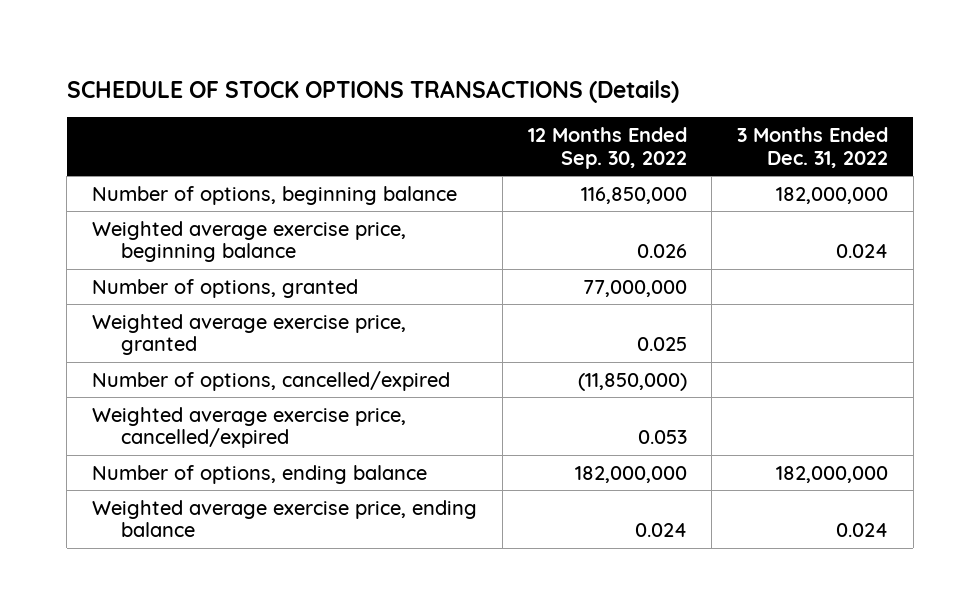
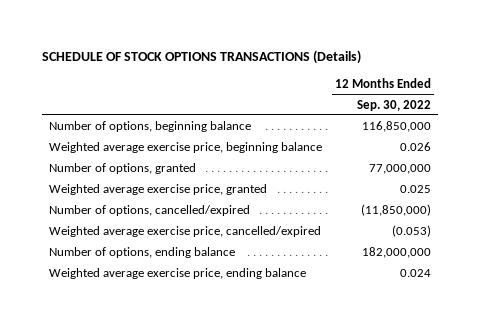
[737,127,889,168] 3 Months Ended Dec. 31, 2022 -> none
[637,430,687,445] 0.053 -> [392,225,432,238] (0.053)

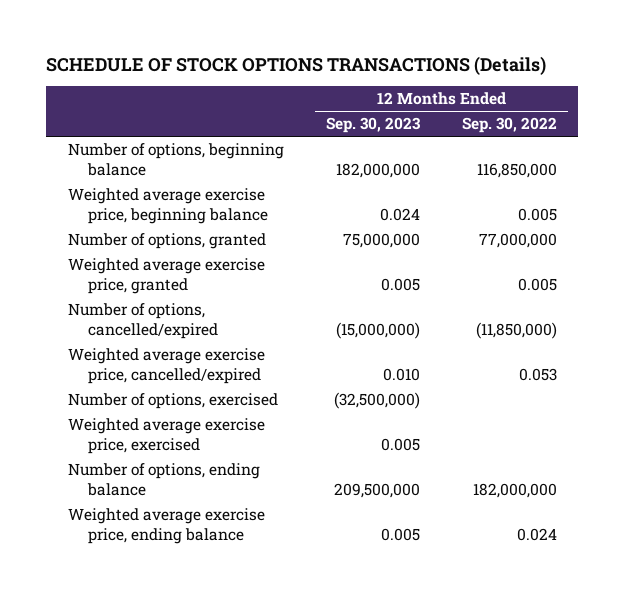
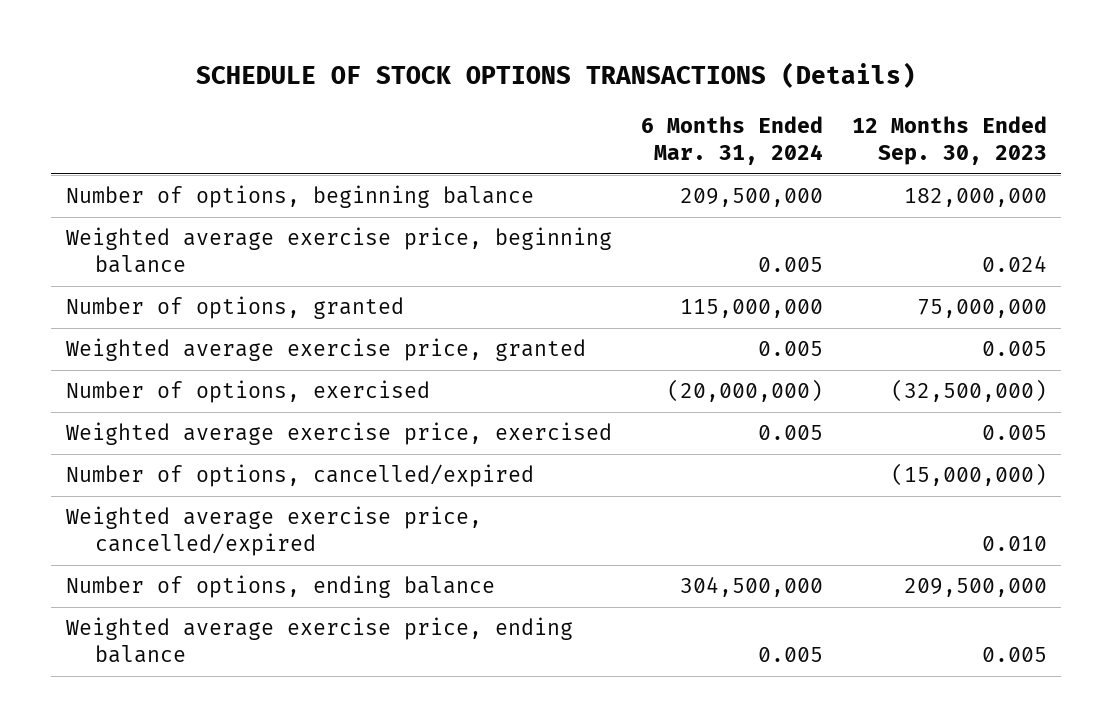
[462,117,558,134] Sep. 30, 2022 -> none
none -> [640,115,823,165] 6 Months Ended Mar. 31, 2024
[67,303,218,339] Number of options, cancelled/expired -> [65,464,534,488] Number of options, cancelled/expired
[67,348,265,384] Weighted average exercise price, cancelled/expired -> [65,506,482,557] Weighted average exercise price, cancelled/expired

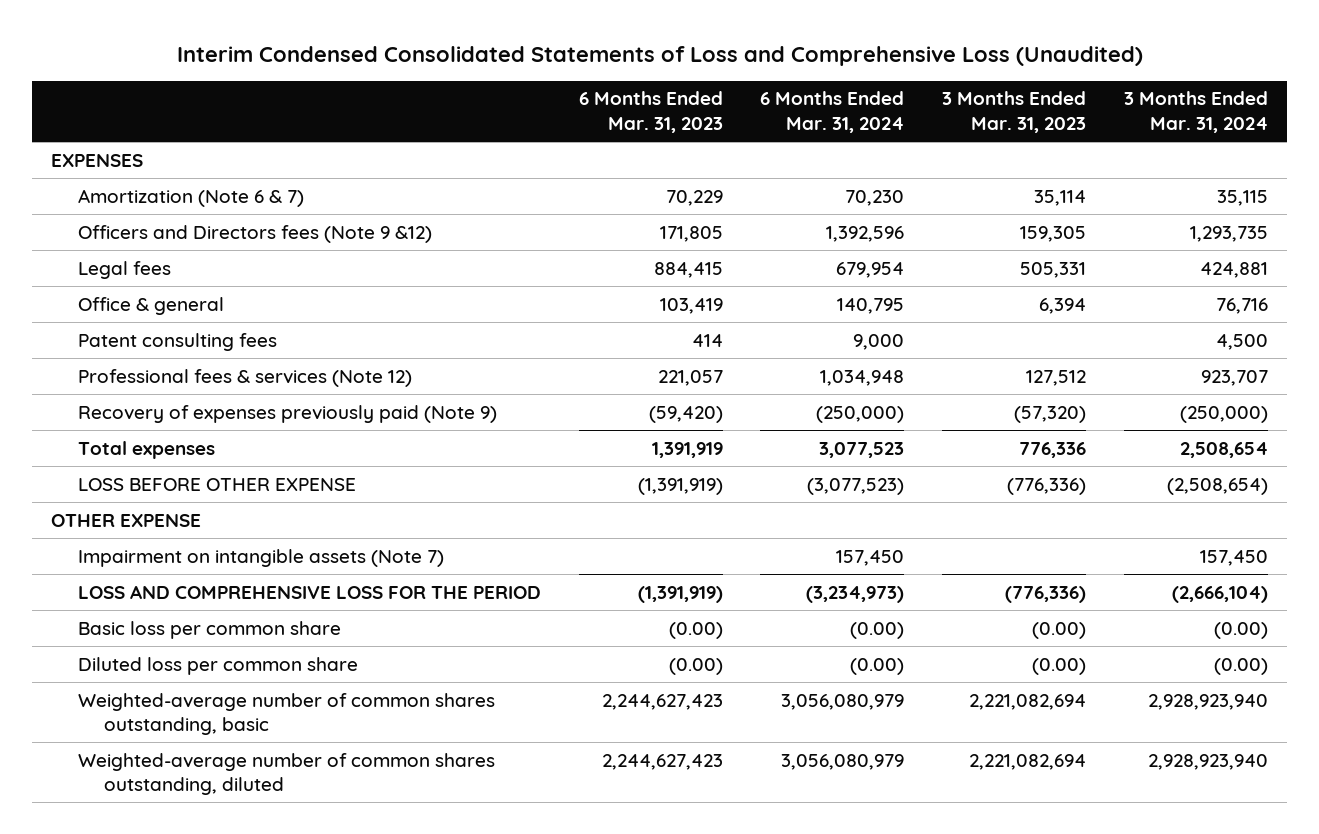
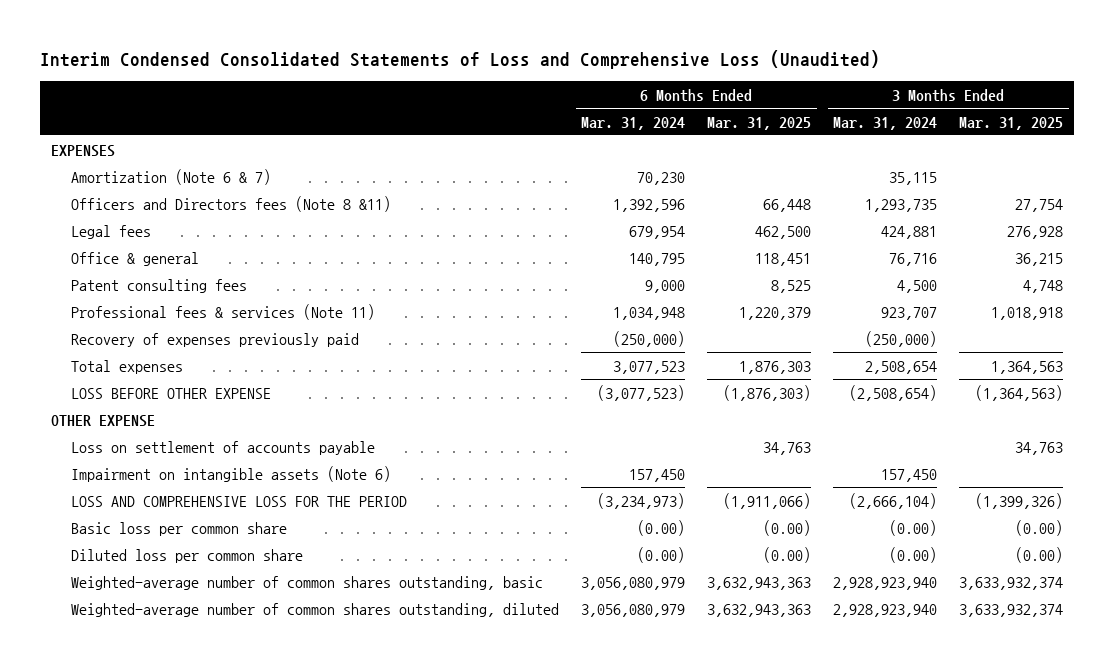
[578,91,723,134] 6 Months Ended Mar. 31, 2023 -> none
[942,91,1087,134] 3 Months Ended Mar. 31, 2023 -> none
none -> [707,116,812,130] Mar. 31, 2025
none -> [959,116,1064,130] Mar. 31, 2025
[77,224,432,243] Officers and Directors fees (Note 9 &12) -> [71,195,392,212] Officers and Directors fees (Note 8 &11)
[77,368,412,387] Professional fees & services (Note 12) -> [71,303,376,320] Professional fees & services (Note 11)
[77,404,497,423] Recovery of expenses previously paid (Note 9) -> [71,332,360,347] Recovery of expenses previously paid
none -> [71,440,376,455] Loss on settlement of accounts payable
[77,548,444,567] Impairment on intangible assets (Note 7) -> [71,465,392,482] Impairment on intangible assets (Note 6)

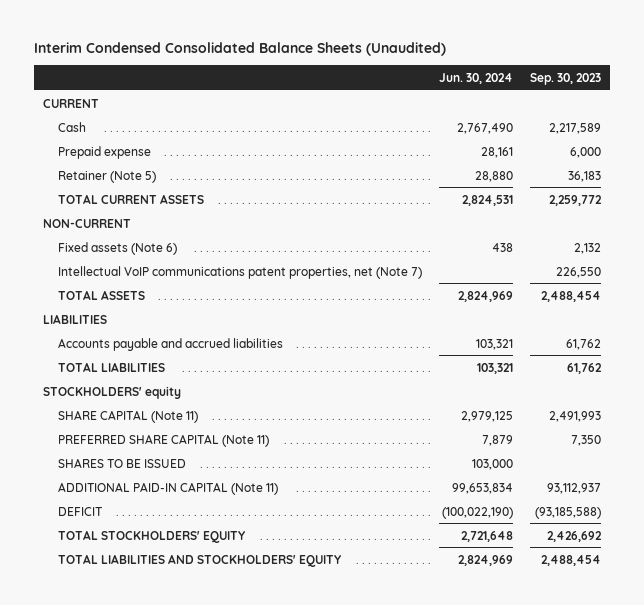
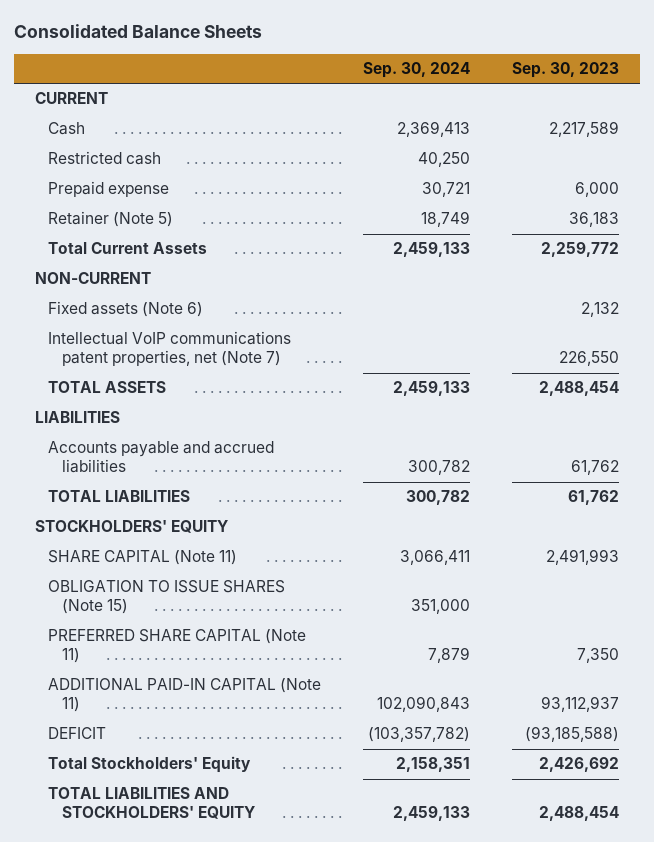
[34,42,447,57] Interim Condensed Consolidated Balance Sheets (Unaudited) -> [14,24,263,39] Consolidated Balance Sheets
[439,72,514,84] Jun. 30, 2024 -> none
none -> [363,61,471,78] Sep. 30, 2024
none -> [48,151,162,166] Restricted cash
[58,193,205,204] TOTAL CURRENT ASSETS -> [48,242,208,255] Total Current Assets
[42,385,181,399] STOCKHOLDERS' equity -> [35,520,229,534] STOCKHOLDERS' EQUITY
none -> [48,580,286,615] OBLIGATION TO ISSUE SHARES (Note 15)
[58,457,187,468] SHARES TO BE ISSUED -> none
[58,529,246,543] TOTAL STOCKHOLDERS' EQUITY -> [48,756,252,774] Total Stockholders' Equity

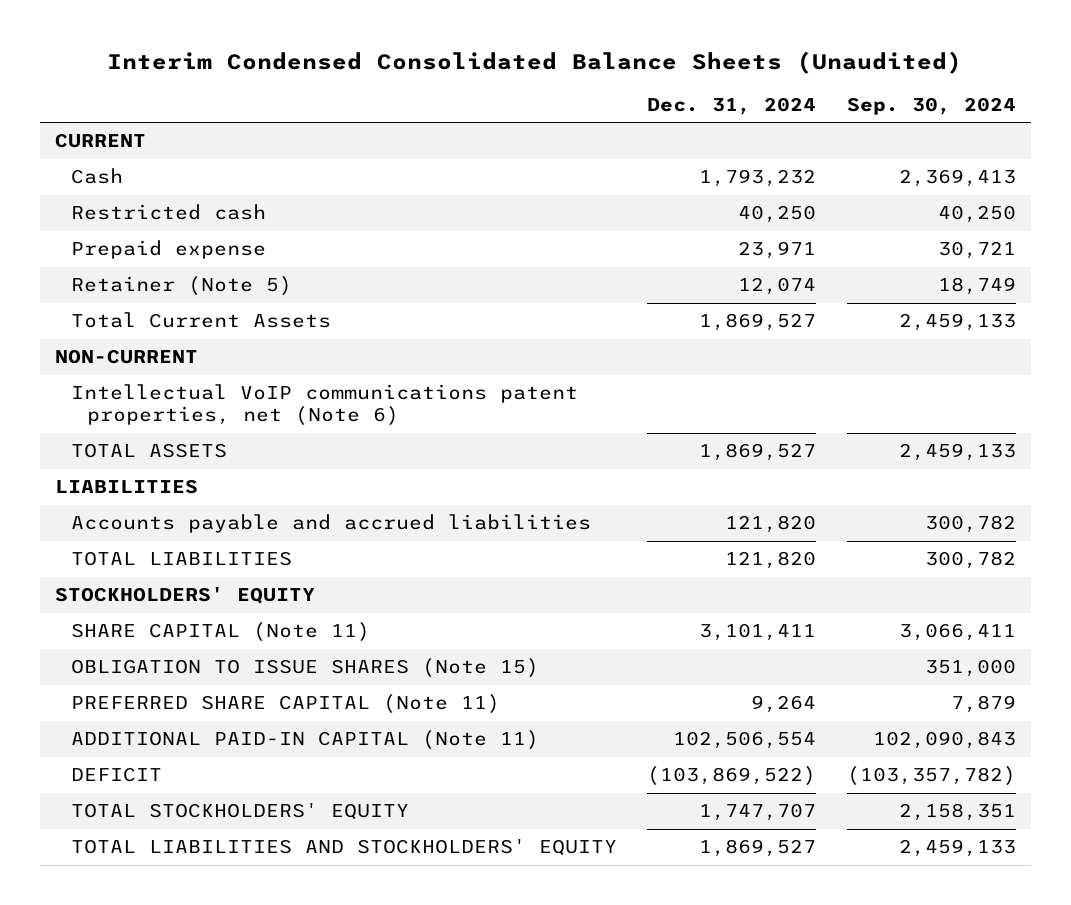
[14,24,263,39] Consolidated Balance Sheets -> [107,50,963,74] Interim Condensed Consolidated Balance Sheets (Unaudited)
[511,61,619,78] Sep. 30, 2023 -> none
none -> [647,96,817,115] Dec. 31, 2024
[48,301,204,318] Fixed assets (Note 6) -> none
[48,331,292,367] Intellectual VoIP communications patent properties, net (Note 7) -> [71,384,579,427] Intellectual VoIP communications patent properties, net (Note 6)
[48,756,252,774] Total Stockholders' Equity -> [71,803,410,821] TOTAL STOCKHOLDERS' EQUITY

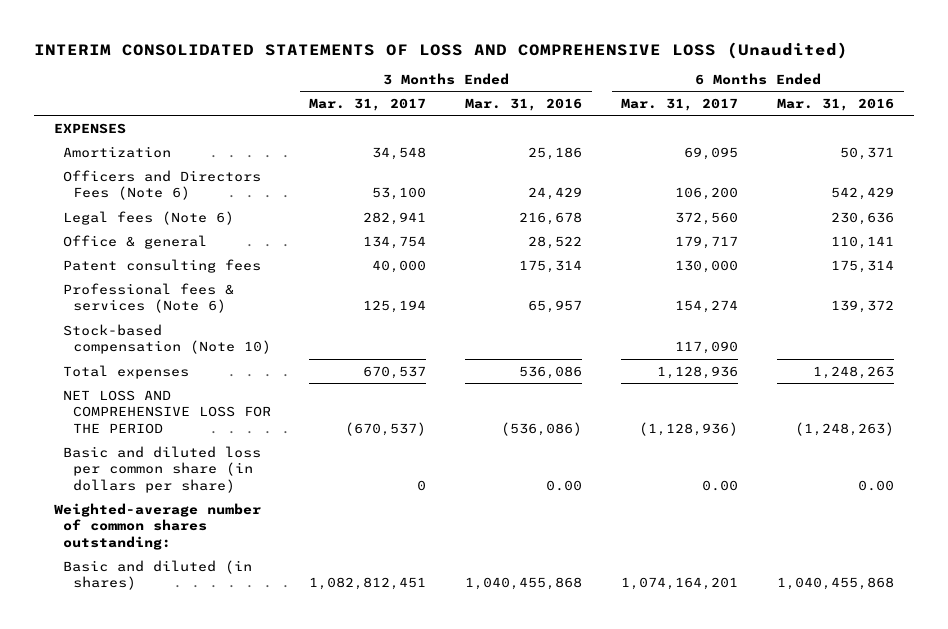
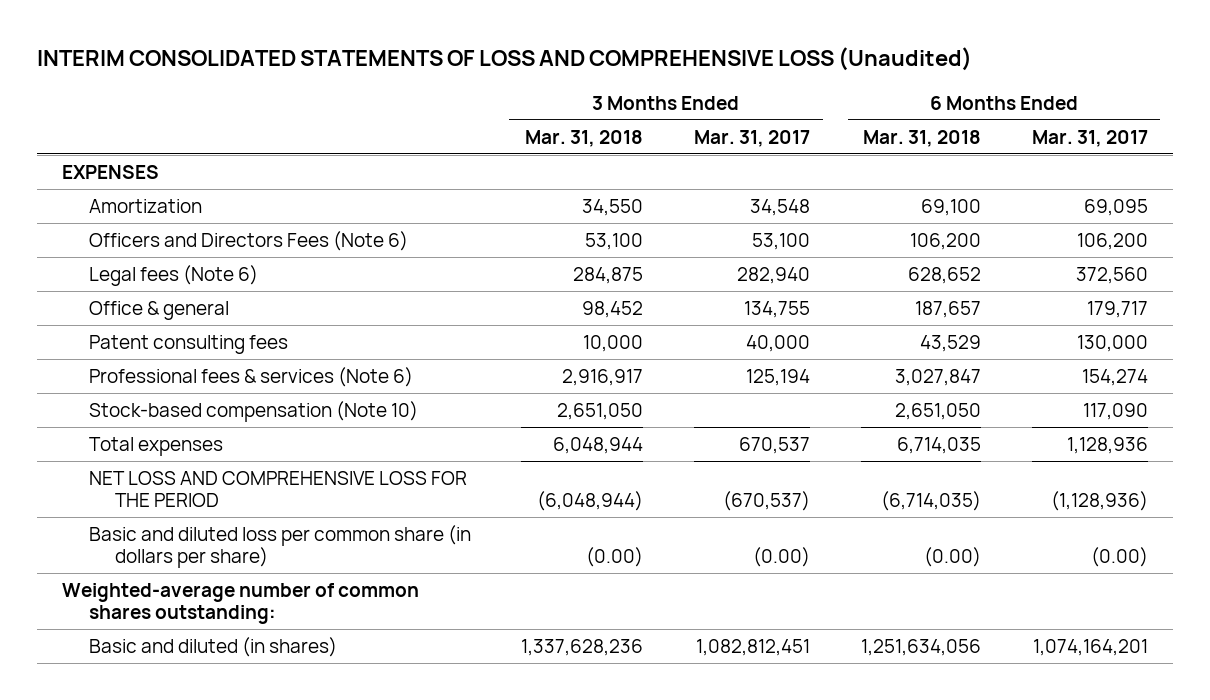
[465,98,583,112] Mar. 31, 2016 -> none
[777,98,895,112] Mar. 31, 2016 -> none
none -> [525,129,644,147] Mar. 31, 2018
none -> [862,129,981,147] Mar. 31, 2018
[363,211,427,225] 282,941 -> [737,267,811,285] 282,940
[363,235,427,249] 134,754 -> [744,301,811,319] 134,755
[417,480,427,492] 0 -> [753,547,811,568] (0.00)
[702,480,739,492] 0.00 -> [1090,547,1148,568] (0.00)

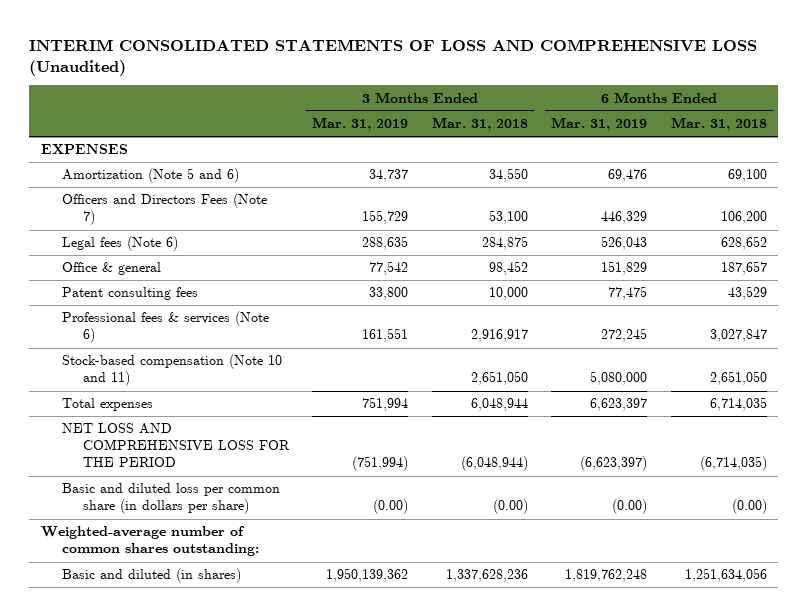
[694,129,811,147] Mar. 31, 2017 -> none
[1031,129,1148,147] Mar. 31, 2017 -> none
none -> [312,117,409,132] Mar. 31, 2019
none -> [551,117,648,132] Mar. 31, 2019
[88,199,202,214] Amortization -> [61,168,239,184] Amortization (Note 5 and 6)
[88,231,408,252] Officers and Directors Fees (Note 6) -> [61,193,267,226] Officers and Directors Fees (Note 7)
[88,401,418,423] Stock-based compensation (Note 10) -> [61,354,282,387] Stock-based compensation (Note 10 and 11)

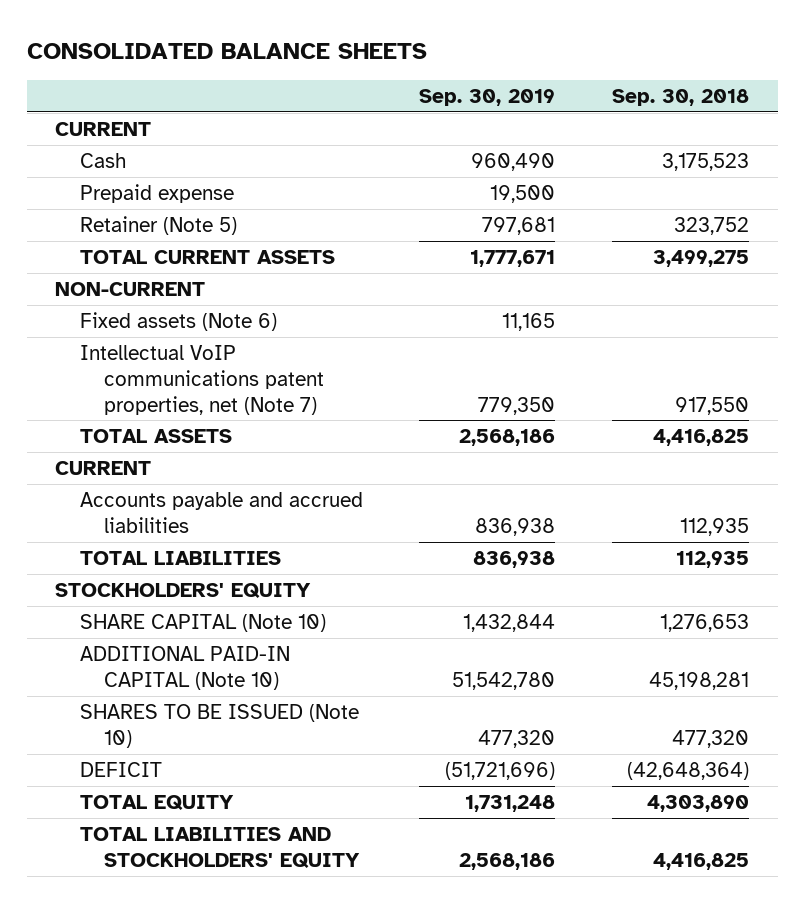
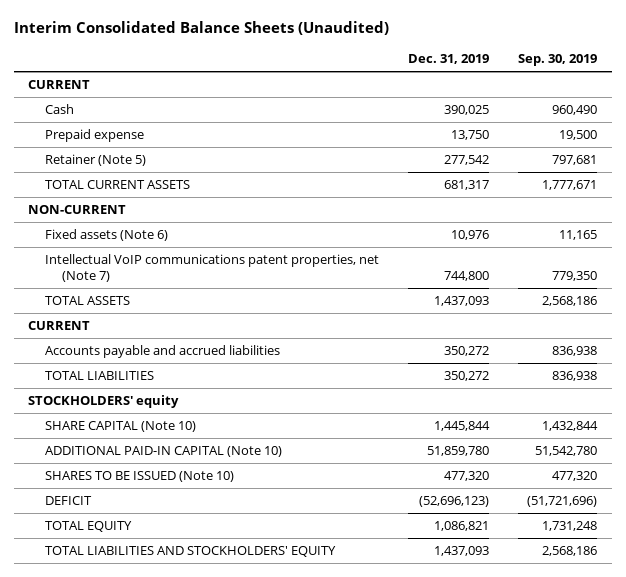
[26,43,427,60] CONSOLIDATED BALANCE SHEETS -> [13,21,389,36] Interim Consolidated Balance Sheets (Unaudited)
[612,88,750,106] Sep. 30, 2018 -> none
none -> [408,54,490,65] Dec. 31, 2019
[55,582,312,598] STOCKHOLDERS' EQUITY -> [28,395,180,409] STOCKHOLDERS' equity

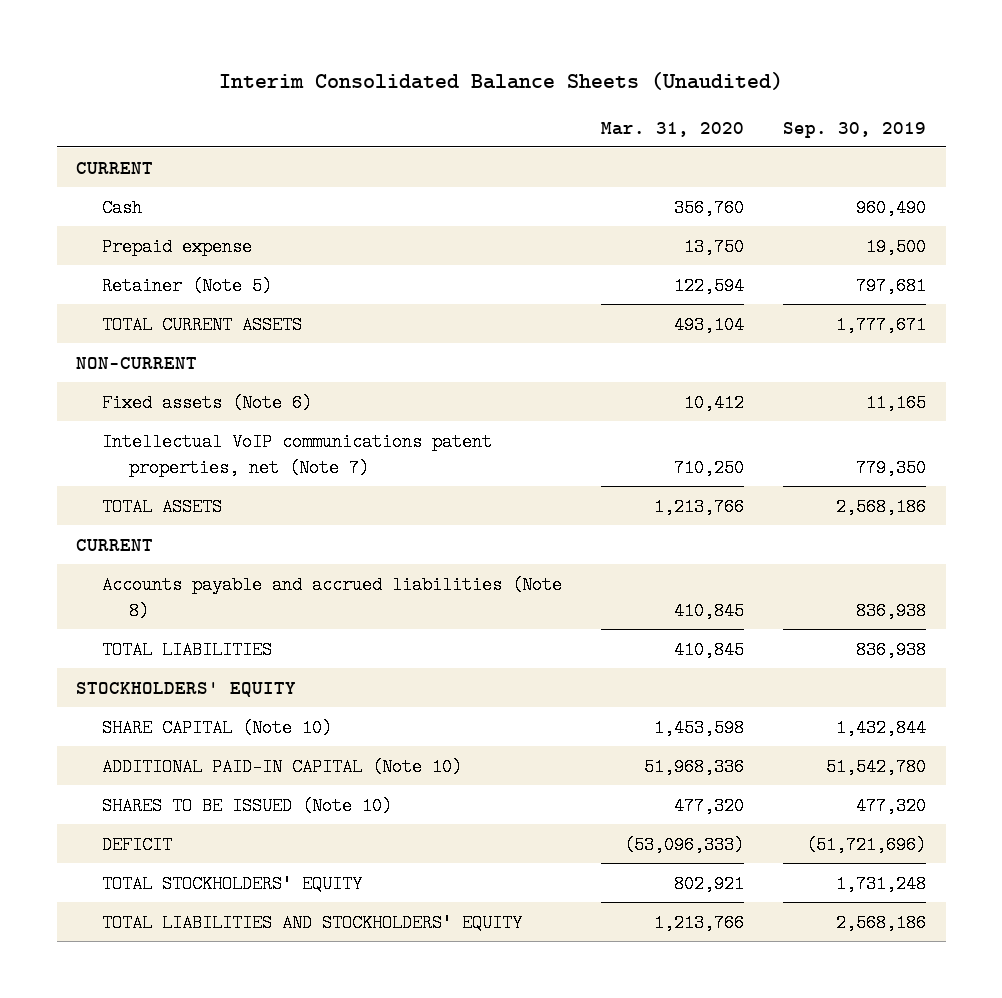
[408,54,490,65] Dec. 31, 2019 -> none
none -> [601,121,745,137] Mar. 31, 2020
[45,345,281,359] Accounts payable and accrued liabilities -> [102,575,563,620] Accounts payable and accrued liabilities (Note 8)
[28,395,180,409] STOCKHOLDERS' equity -> [76,681,297,697] STOCKHOLDERS' EQUITY
[45,521,133,533] TOTAL EQUITY -> [102,874,363,893] TOTAL STOCKHOLDERS' EQUITY

